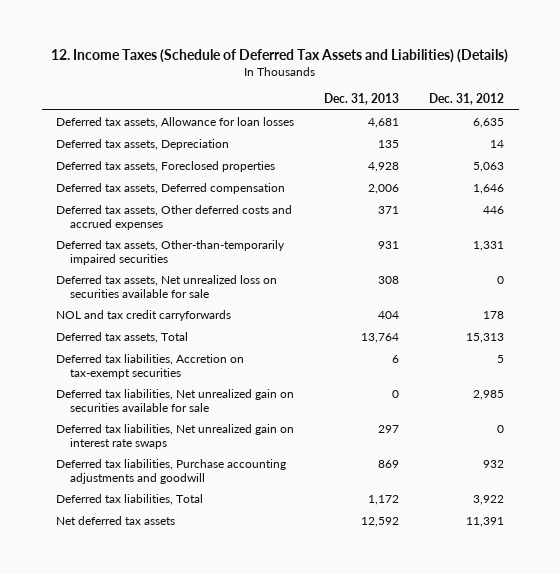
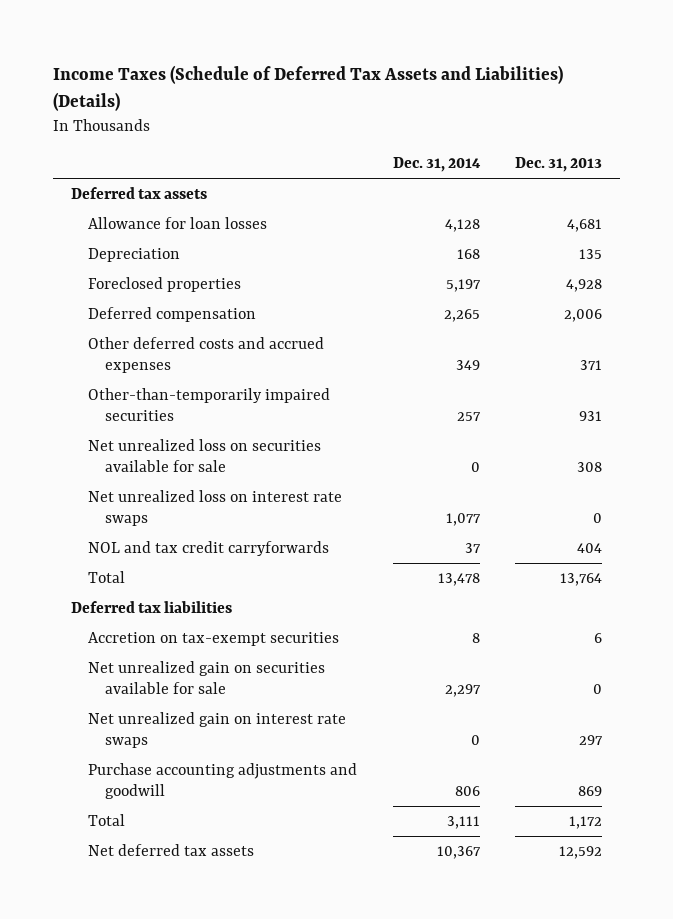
[51,48,509,63] 12. Income Taxes (Schedule of Deferred Tax Assets and Liabilities) (Details) -> [53,65,564,112] Income Taxes (Schedule of Deferred Tax Assets and Liabilities) (Details)
[428,93,504,106] Dec. 31, 2012 -> none
none -> [392,157,481,173] Dec. 31, 2014
none -> [70,187,207,200] Deferred tax assets
[56,117,295,129] Deferred tax assets, Allowance for loan losses -> [88,217,268,230] Allowance for loan losses
[56,139,230,151] Deferred tax assets, Depreciation -> [88,248,181,263] Depreciation
[56,161,276,173] Deferred tax assets, Foreclosed properties -> [88,277,242,293] Foreclosed properties
[56,183,286,195] Deferred tax assets, Deferred compensation -> [88,307,257,323] Deferred compensation
[56,205,293,230] Deferred tax assets, Other deferred costs and accrued expenses -> [88,337,325,374] Other deferred costs and accrued expenses
[56,240,286,265] Deferred tax assets, Other-than-temporarily impaired securities -> [88,388,331,422] Other-than-temporarily impaired securities
[56,275,278,298] Deferred tax assets, Net unrealized loss on securities available for sale -> [88,439,322,473] Net unrealized loss on securities available for sale
none -> [88,490,343,527] Net unrealized loss on interest rate swaps
[56,332,189,344] Deferred tax assets, Total -> [88,571,126,584] Total
none -> [70,601,232,614] Deferred tax liabilities
[56,354,245,379] Deferred tax liabilities, Accretion on tax-exempt securities -> [88,632,340,647] Accretion on tax-exempt securities
[56,389,295,412] Deferred tax liabilities, Net unrealized gain on securities available for sale -> [88,661,326,695] Net unrealized gain on securities available for sale
[56,424,295,449] Deferred tax liabilities, Net unrealized gain on interest rate swaps -> [88,712,347,749] Net unrealized gain on interest rate swaps
[56,459,287,484] Deferred tax liabilities, Purchase accounting adjustments and goodwill -> [88,763,358,800] Purchase accounting adjustments and goodwill
[56,494,204,506] Deferred tax liabilities, Total -> [88,814,126,827] Total

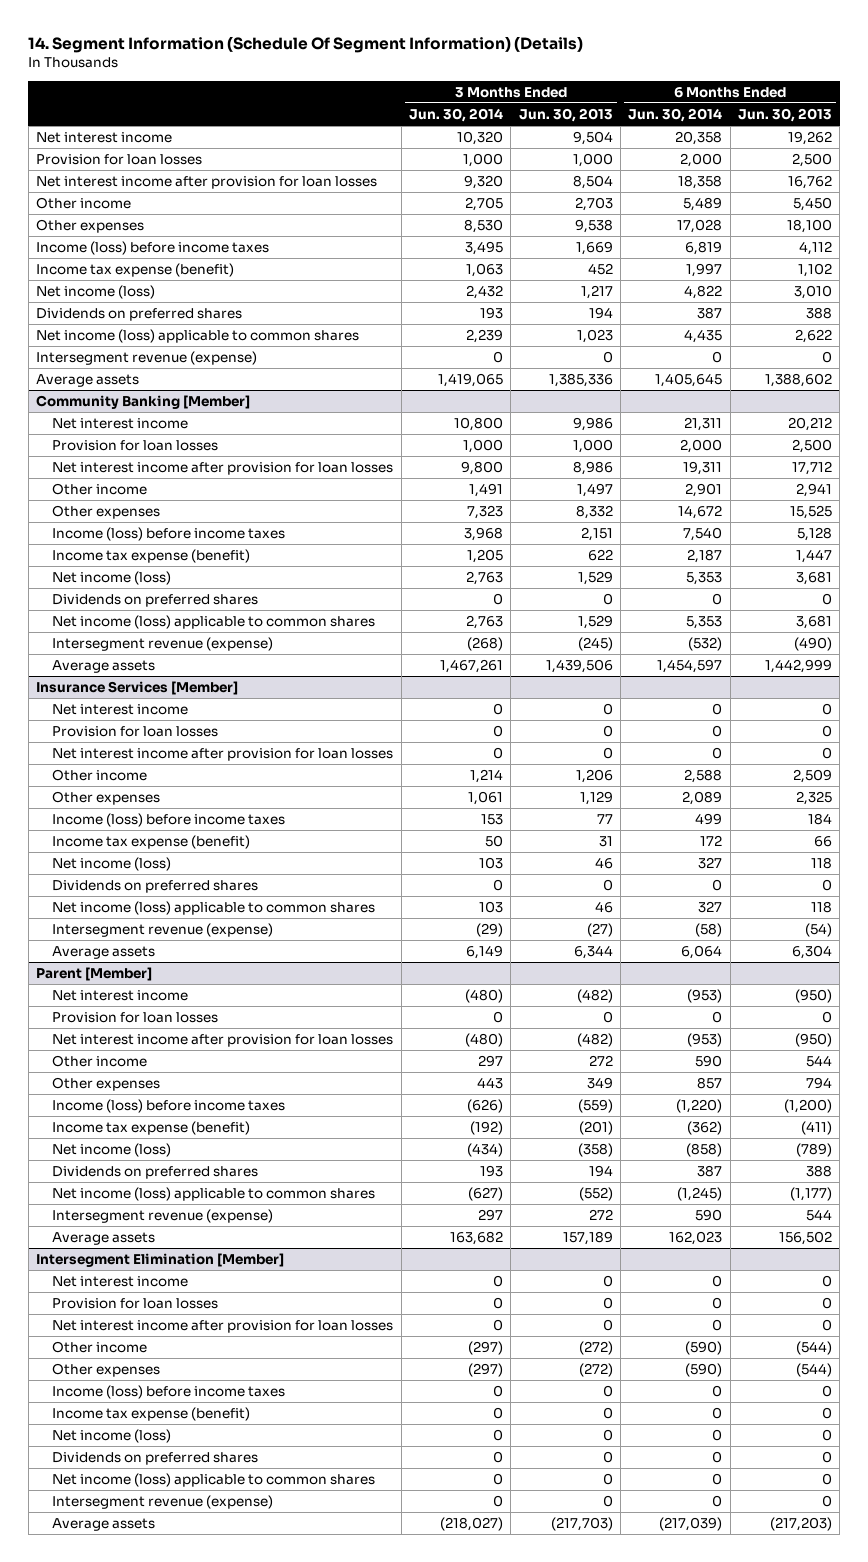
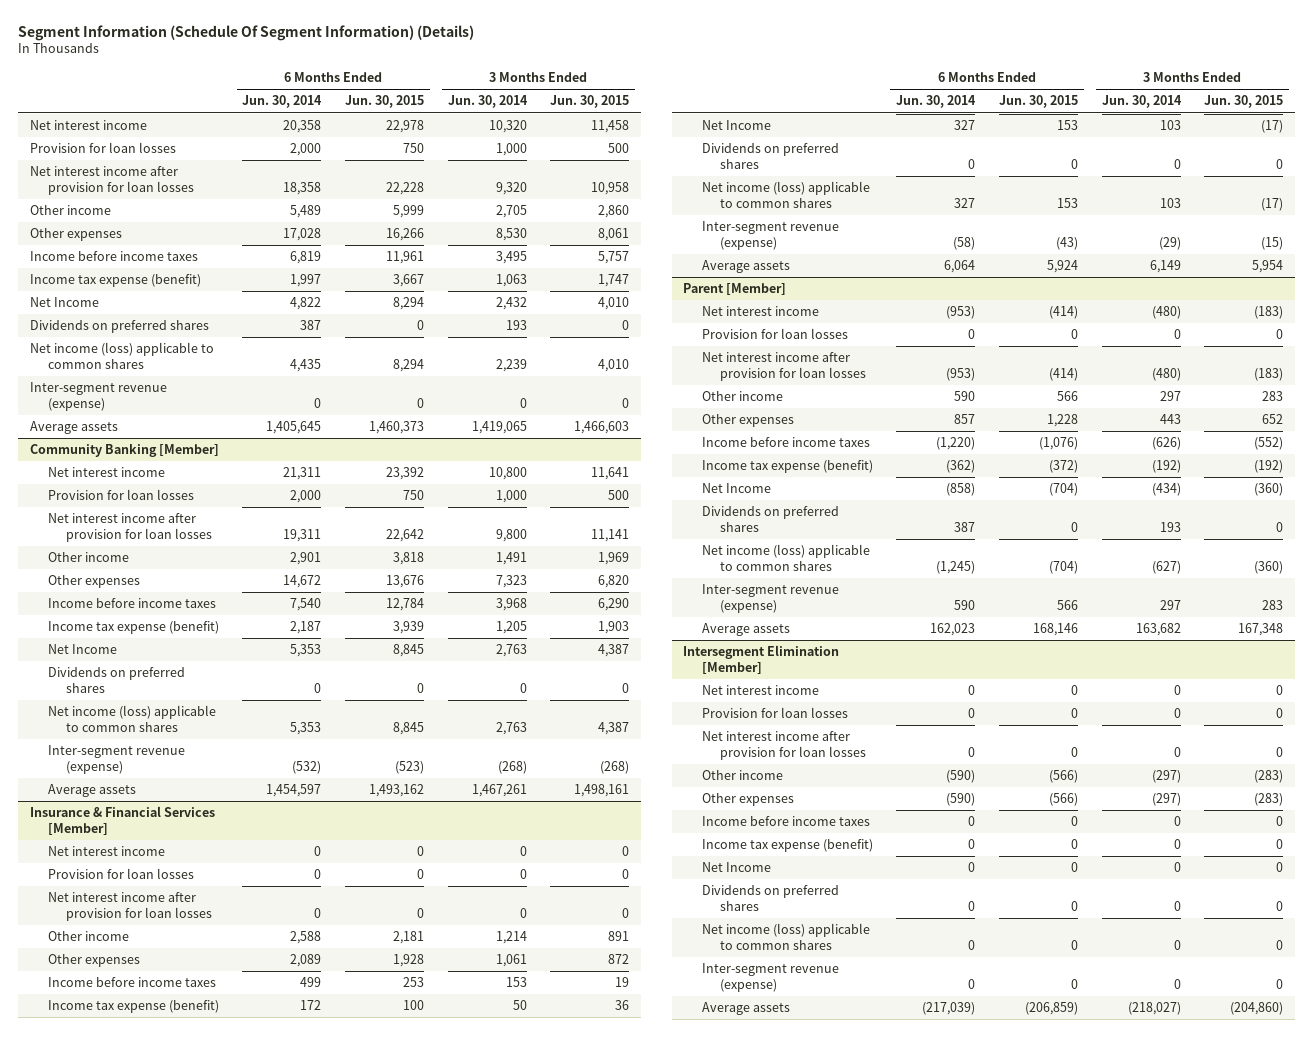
[28,36,584,54] 14. Segment Information (Schedule Of Segment Information) (Details) -> [17,24,474,41] Segment Information (Schedule Of Segment Information) (Details)
[518,107,613,122] Jun. 30, 2013 -> none
[737,107,832,122] Jun. 30, 2013 -> none
none -> [345,95,425,109] Jun. 30, 2015
none -> [550,95,630,109] Jun. 30, 2015
[35,241,269,256] Income (loss) before income taxes -> [29,251,198,262] Income before income taxes
[35,285,155,300] Net income (loss) -> [29,297,99,308] Net Income
[35,351,257,366] Intersegment revenue (expense) -> [29,382,167,412] Inter-segment revenue (expense)
[52,527,286,542] Income (loss) before income taxes -> [47,598,216,609] Income before income taxes
[52,571,172,586] Net income (loss) -> [47,644,117,655] Net Income
[52,637,274,652] Intersegment revenue (expense) -> [47,745,185,775] Inter-segment revenue (expense)
[35,681,238,696] Insurance Services [Member] -> [29,806,215,836] Insurance & Financial Services [Member]
[52,813,286,828] Income (loss) before income taxes -> [47,977,216,988] Income before income taxes
[52,857,172,872] Net income (loss) -> [701,120,771,131] Net Income
[52,923,274,938] Intersegment revenue (expense) -> [701,221,839,251] Inter-segment revenue (expense)
[52,1099,286,1114] Income (loss) before income taxes -> [701,437,870,448] Income before income taxes
[52,1143,172,1158] Net income (loss) -> [701,483,771,494] Net Income
[52,1209,274,1224] Intersegment revenue (expense) -> [701,584,839,614] Inter-segment revenue (expense)
[52,1385,286,1400] Income (loss) before income taxes -> [701,816,870,827] Income before income taxes
[52,1429,172,1444] Net income (loss) -> [701,862,771,873] Net Income
[52,1495,274,1510] Intersegment revenue (expense) -> [701,963,839,993] Inter-segment revenue (expense)

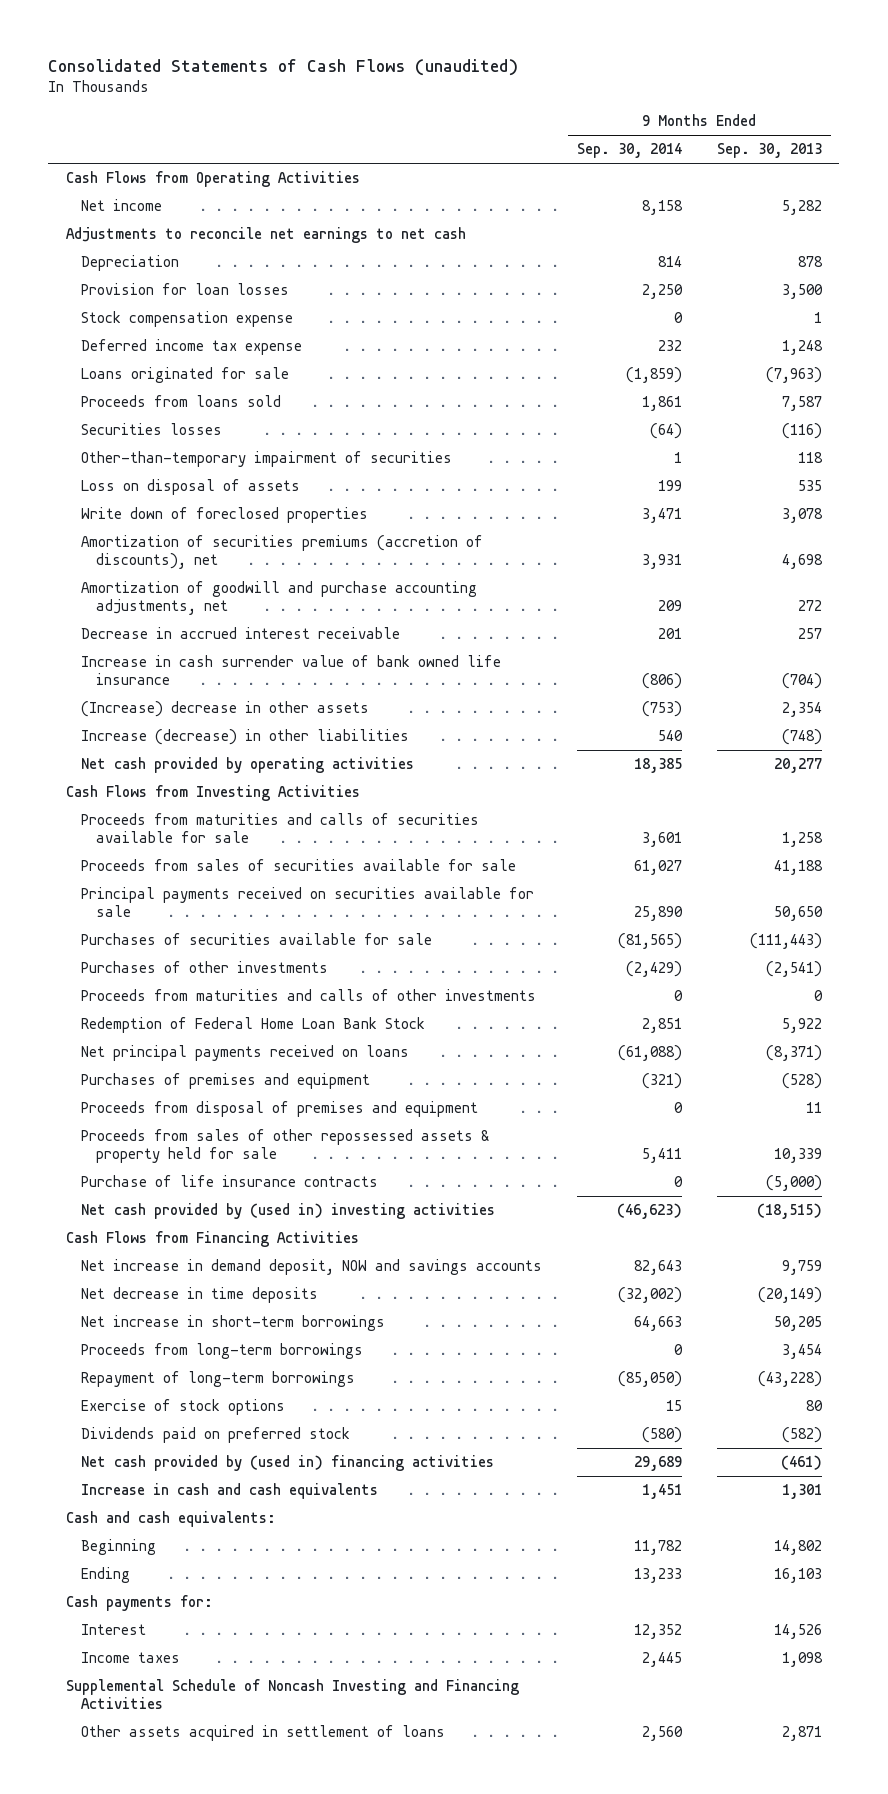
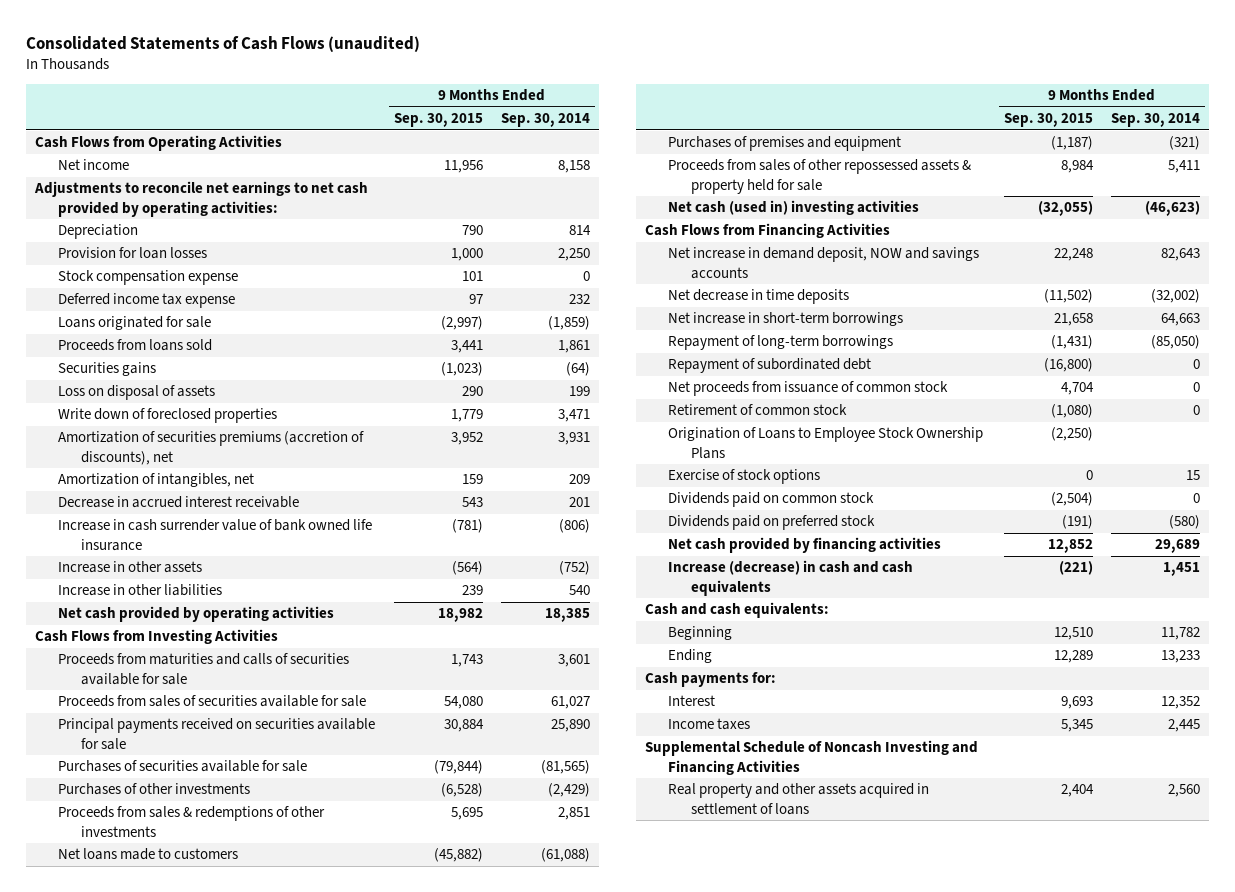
[716,143,822,159] Sep. 30, 2013 -> none
none -> [393,113,483,128] Sep. 30, 2015
[65,227,466,244] Adjustments to reconcile net earnings to net cash -> [34,181,369,217] Adjustments to reconcile net earnings to net cash provided by operating activities:
[80,451,452,468] Other-than-temporary impairment of securities -> none
[80,423,222,436] Securities losses -> [58,362,157,377] Securities gains
[80,581,477,615] Amortization of goodwill and purchase accounting adjustments, net -> none
none -> [58,473,255,488] Amortization of intangibles, net
[80,701,369,718] (Increase) decrease in other assets -> [58,561,203,574] Increase in other assets
[641,701,682,718] (753) -> [558,561,590,576] (752)
[80,729,409,746] Increase (decrease) in other liabilities -> [58,584,223,597] Increase in other liabilities
[80,989,536,1002] Proceeds from maturities and calls of other investments -> none
[80,1017,425,1034] Redemption of Federal Home Loan Bank Stock -> [58,806,326,837] Proceeds from sales & redemptions of other investments
[80,1045,409,1062] Net principal payments received on loans -> [58,848,239,861] Net loans made to customers
[80,1101,478,1118] Proceeds from disposal of premises and equipment -> none
[80,1175,378,1188] Purchase of life insurance contracts -> none
[80,1203,495,1220] Net cash provided by (used in) investing activities -> [668,200,920,216] Net cash (used in) investing activities
[80,1343,363,1360] Proceeds from long-term borrowings -> none
none -> [668,358,872,374] Repayment of subordinated debt
none -> [668,381,949,397] Net proceeds from issuance of common stock
none -> [668,404,848,416] Retirement of common stock
none -> [668,427,984,459] Origination of Loans to Employee Stock Ownership Plans
none -> [668,492,875,508] Dividends paid on common stock
[80,1455,494,1472] Net cash provided by (used in) financing activities -> [668,537,942,554] Net cash provided by financing activities
[80,1483,378,1500] Increase in cash and cash equivalents -> [668,560,914,596] Increase (decrease) in cash and cash equivalents
[80,1725,445,1742] Other assets acquired in settlement of loans -> [668,783,930,815] Real property and other assets acquired in settlement of loans

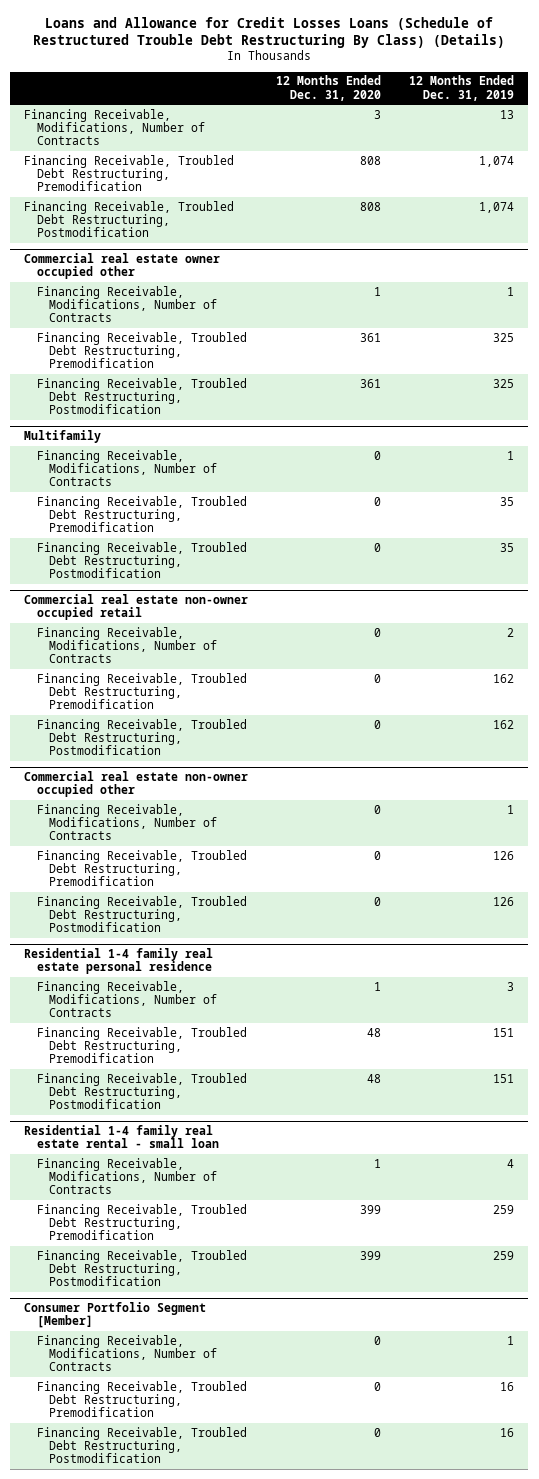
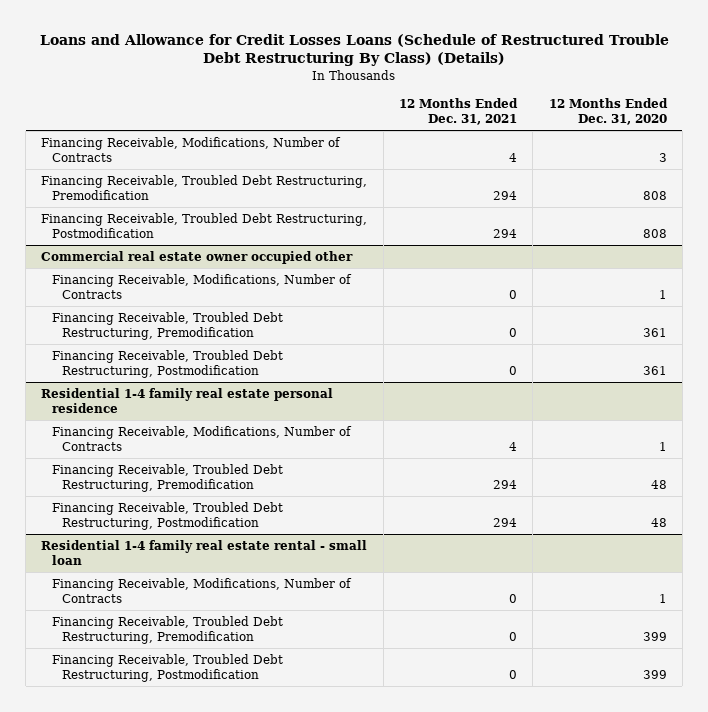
[409,75,515,101] 12 Months Ended Dec. 31, 2019 -> none
none -> [399,98,519,126] 12 Months Ended Dec. 31, 2021
[24,430,102,444] Multifamily -> none
[36,449,217,487] Financing Receivable, Modifications, Number of Contracts -> none
[36,495,247,533] Financing Receivable, Troubled Debt Restructuring, Premodification -> none
[36,541,247,579] Financing Receivable, Troubled Debt Restructuring, Postmodification -> none
[24,594,249,621] Commercial real estate non-owner occupied retail -> none
[36,626,217,664] Financing Receivable, Modifications, Number of Contracts -> none
[36,672,247,710] Financing Receivable, Troubled Debt Restructuring, Premodification -> none
[36,718,247,756] Financing Receivable, Troubled Debt Restructuring, Postmodification -> none
[24,771,249,798] Commercial real estate non-owner occupied other -> none
[36,803,217,841] Financing Receivable, Modifications, Number of Contracts -> none
[36,849,247,887] Financing Receivable, Troubled Debt Restructuring, Premodification -> none
[36,895,247,933] Financing Receivable, Troubled Debt Restructuring, Postmodification -> none
[24,1302,207,1329] Consumer Portfolio Segment [Member] -> none
[36,1334,217,1372] Financing Receivable, Modifications, Number of Contracts -> none
[36,1380,247,1418] Financing Receivable, Troubled Debt Restructuring, Premodification -> none
[36,1426,247,1464] Financing Receivable, Troubled Debt Restructuring, Postmodification -> none

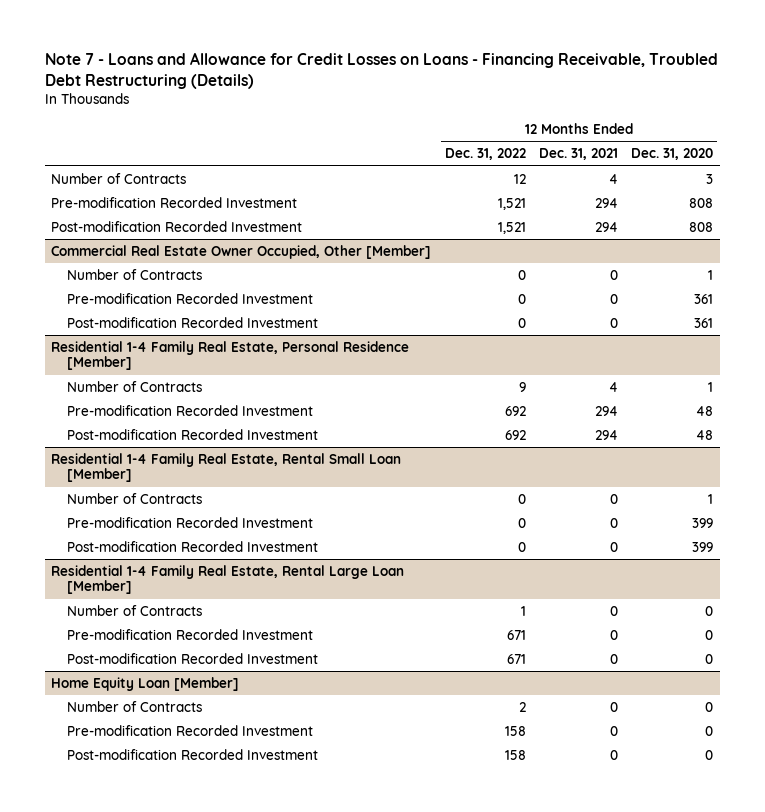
[40,33,670,67] Loans and Allowance for Credit Losses Loans (Schedule of Restructured Trouble Debt Restructuring By Class) (Details) -> [44,52,718,89] Note 7 - Loans and Allowance for Credit Losses on Loans - Financing Receivable, Troubled Debt Restructuring (Details)
none -> [444,148,526,161] Dec. 31, 2022
[41,137,342,163] Financing Receivable, Modifications, Number of Contracts -> [51,172,187,184] Number of Contracts
[41,175,368,201] Financing Receivable, Troubled Debt Restructuring, Premodification -> [51,196,298,208] Pre-modification Recorded Investment
[41,213,368,239] Financing Receivable, Troubled Debt Restructuring, Postmodification -> [51,220,303,232] Post-modification Recorded Investment
[41,251,354,265] Commercial real estate owner occupied other -> [51,244,432,259] Commercial Real Estate Owner Occupied, Other [Member]
[51,274,352,300] Financing Receivable, Modifications, Number of Contracts -> [66,268,202,280] Number of Contracts
[51,312,283,341] Financing Receivable, Troubled Debt Restructuring, Premodification -> [66,292,313,304] Pre-modification Recorded Investment
[51,350,283,379] Financing Receivable, Troubled Debt Restructuring, Postmodification -> [66,316,318,328] Post-modification Recorded Investment
[41,388,334,414] Residential 1-4 family real estate personal residence -> [51,340,410,371] Residential 1-4 Family Real Estate, Personal Residence [Member]
[51,426,352,452] Financing Receivable, Modifications, Number of Contracts -> [66,380,202,392] Number of Contracts
[51,464,283,493] Financing Receivable, Troubled Debt Restructuring, Premodification -> [66,404,313,416] Pre-modification Recorded Investment
[51,502,283,531] Financing Receivable, Troubled Debt Restructuring, Postmodification -> [66,428,318,440] Post-modification Recorded Investment
[41,540,368,566] Residential 1-4 family real estate rental - small loan -> [51,452,402,483] Residential 1-4 Family Real Estate, Rental Small Loan [Member]
[51,578,352,604] Financing Receivable, Modifications, Number of Contracts -> [66,492,202,504] Number of Contracts
[51,616,283,645] Financing Receivable, Troubled Debt Restructuring, Premodification -> [66,516,313,528] Pre-modification Recorded Investment
[51,654,283,683] Financing Receivable, Troubled Debt Restructuring, Postmodification -> [66,540,318,552] Post-modification Recorded Investment
none -> [51,564,405,595] Residential 1-4 Family Real Estate, Rental Large Loan [Member]
none -> [66,604,202,616] Number of Contracts
none -> [66,628,313,640] Pre-modification Recorded Investment
none -> [66,652,318,664] Post-modification Recorded Investment
none -> [51,676,240,691] Home Equity Loan [Member]
none -> [66,700,202,712] Number of Contracts
none -> [66,724,313,736] Pre-modification Recorded Investment
none -> [66,748,318,760] Post-modification Recorded Investment

